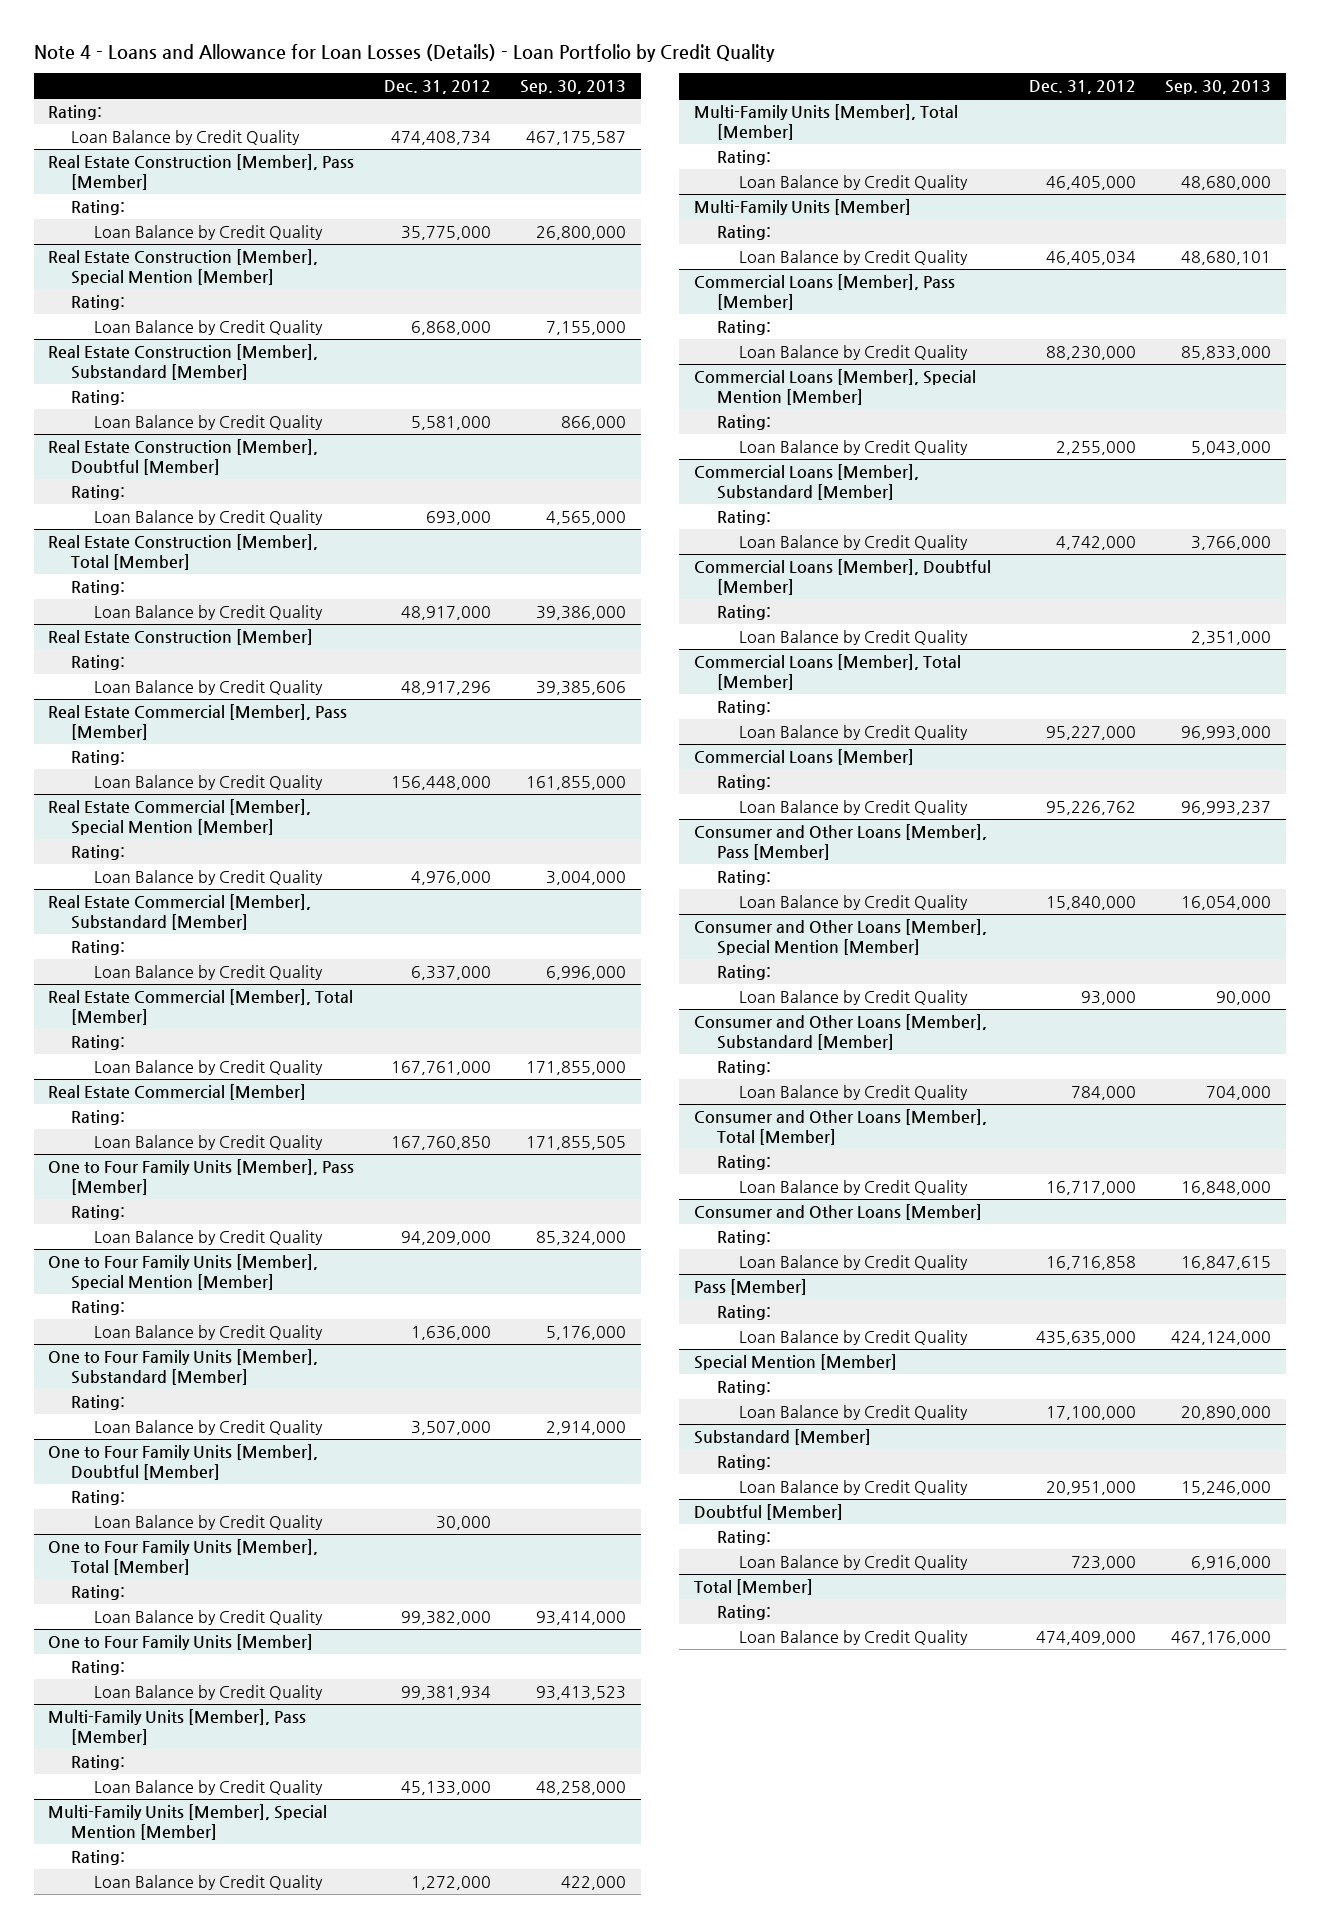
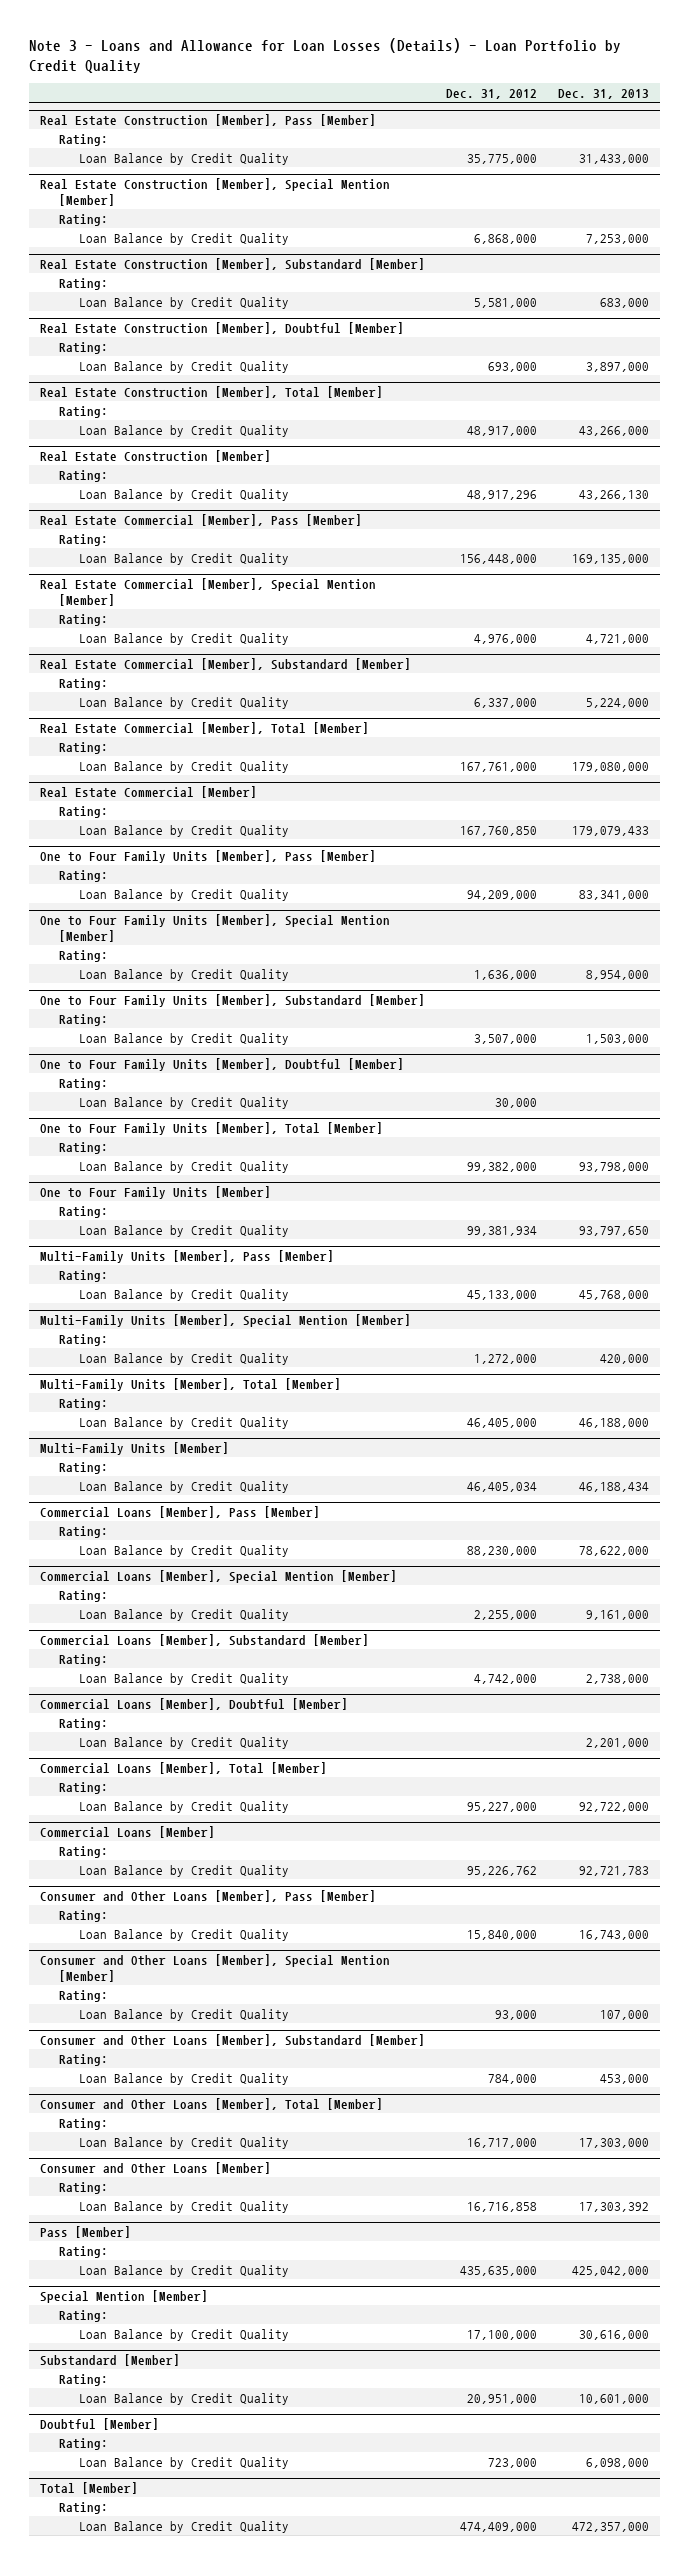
[33,43,775,62] Note 4 - Loans and Allowance for Loan Losses (Details) - Loan Portfolio by Credit Quality -> [29,37,622,74] Note 3 - Loans and Allowance for Loan Losses (Details) - Loan Portfolio by Credit Quality
[519,80,626,95] Sep. 30, 2013 -> none
none -> [558,89,650,100] Dec. 31, 2013
[48,104,103,120] Rating: -> none
[71,129,301,145] Loan Balance by Credit Quality -> none

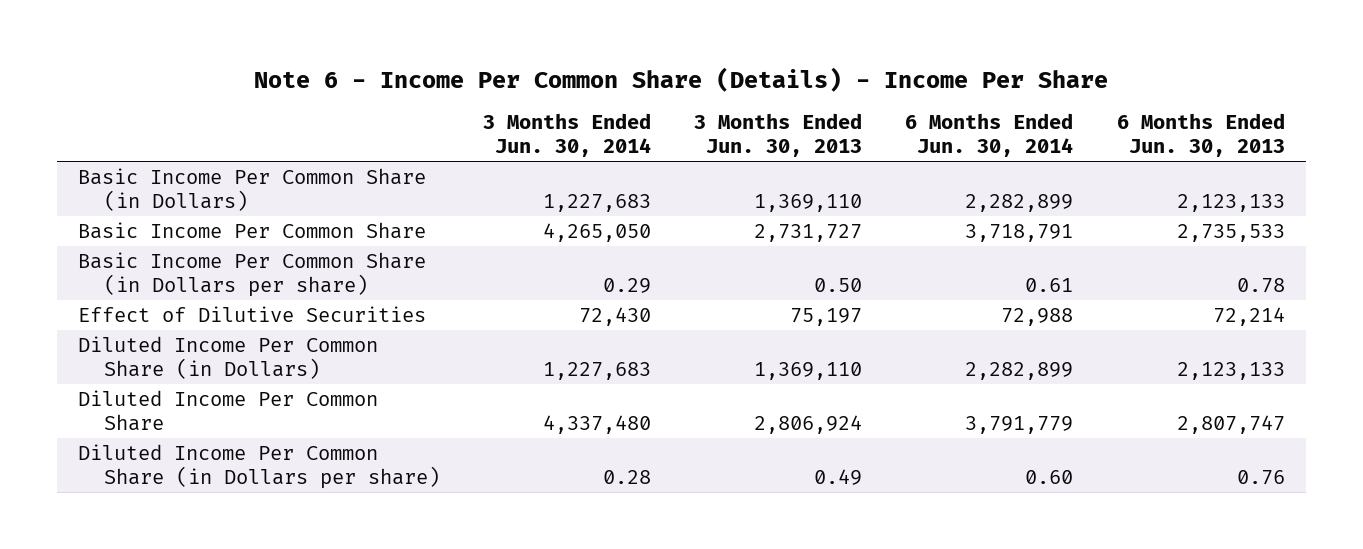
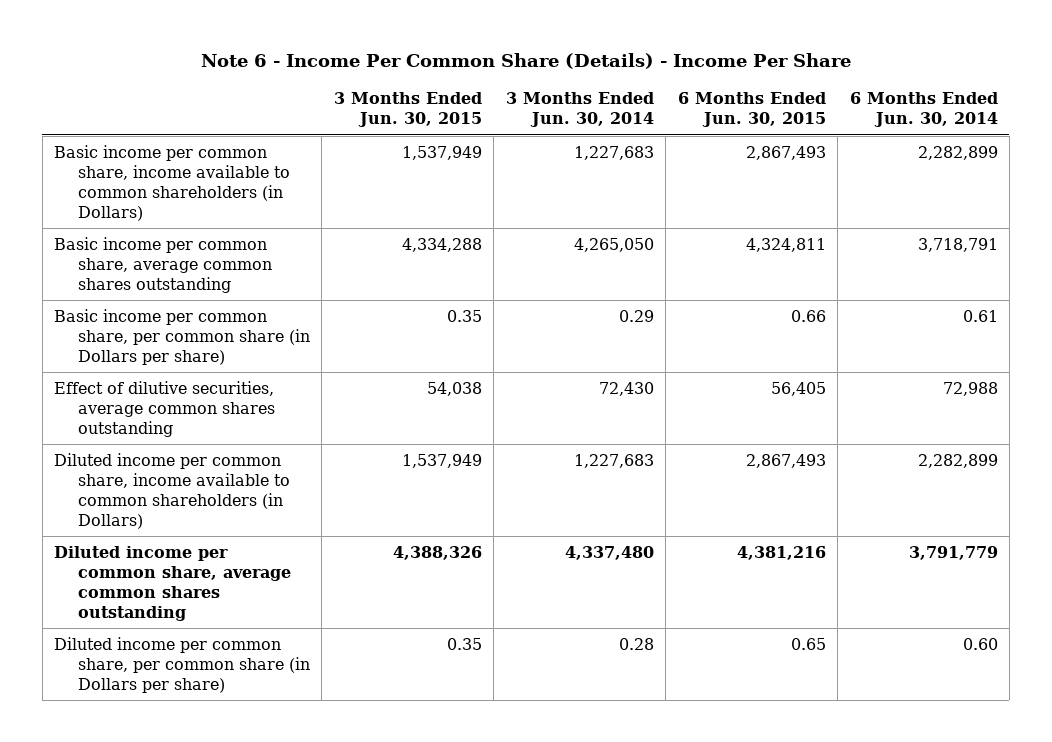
[694,113,863,158] 3 Months Ended Jun. 30, 2013 -> none
[1116,113,1285,158] 6 Months Ended Jun. 30, 2013 -> none
none -> [333,92,482,128] 3 Months Ended Jun. 30, 2015
none -> [677,92,826,128] 6 Months Ended Jun. 30, 2015
[78,167,427,212] Basic Income Per Common Share (in Dollars) -> [54,144,291,221] Basic income per common share, income available to common shareholders (in Dollars)
[78,221,427,239] Basic Income Per Common Share -> [54,236,273,293] Basic income per common share, average common shares outstanding
[78,251,427,298] Basic Income Per Common Share (in Dollars per share) -> [54,308,311,365] Basic income per common share, per common share (in Dollars per share)
[78,305,427,322] Effect of Dilutive Securities -> [54,380,276,437] Effect of dilutive securities, average common shares outstanding
[78,335,379,380] Diluted Income Per Common Share (in Dollars) -> [54,452,291,529] Diluted income per common share, income available to common shareholders (in Dollars)
[78,389,379,432] Diluted Income Per Common Share -> [54,545,292,621] Diluted income per common share, average common shares outstanding
[78,443,440,490] Diluted Income Per Common Share (in Dollars per share) -> [54,636,311,693] Diluted income per common share, per common share (in Dollars per share)

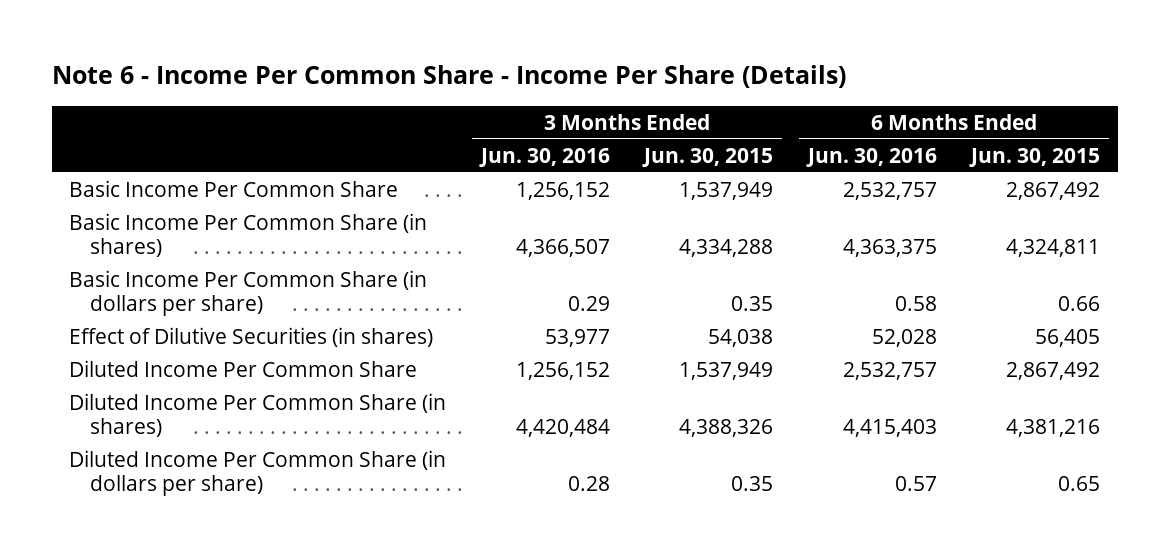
[200,52,851,69] Note 6 - Income Per Common Share (Details) - Income Per Share -> [51,65,846,89] Note 6 - Income Per Common Share - Income Per Share (Details)
[505,92,654,128] 3 Months Ended Jun. 30, 2014 -> none
[849,92,998,128] 6 Months Ended Jun. 30, 2014 -> none
none -> [478,147,610,167] Jun. 30, 2016
none -> [805,147,937,167] Jun. 30, 2016
[54,144,291,221] Basic income per common share, income available to common shareholders (in Dollars) -> [69,180,399,198] Basic Income Per Common Share
[745,145,826,160] 2,867,493 -> [1006,182,1101,201] 2,867,492
[54,236,273,293] Basic income per common share, average common shares outstanding -> [69,213,428,258] Basic Income Per Common Share (in shares)
[54,308,311,365] Basic income per common share, per common share (in Dollars per share) -> [69,270,428,317] Basic Income Per Common Share (in dollars per share)
[54,380,276,437] Effect of dilutive securities, average common shares outstanding -> [69,327,434,348] Effect of Dilutive Securities (in shares)
[54,452,291,529] Diluted income per common share, income available to common shareholders (in Dollars) -> [69,360,418,378] Diluted Income Per Common Share
[745,453,826,468] 2,867,493 -> [1006,362,1101,381] 2,867,492
[54,545,292,621] Diluted income per common share, average common shares outstanding -> [69,393,447,438] Diluted Income Per Common Share (in shares)
[54,636,311,693] Diluted income per common share, per common share (in Dollars per share) -> [69,450,447,497] Diluted Income Per Common Share (in dollars per share)

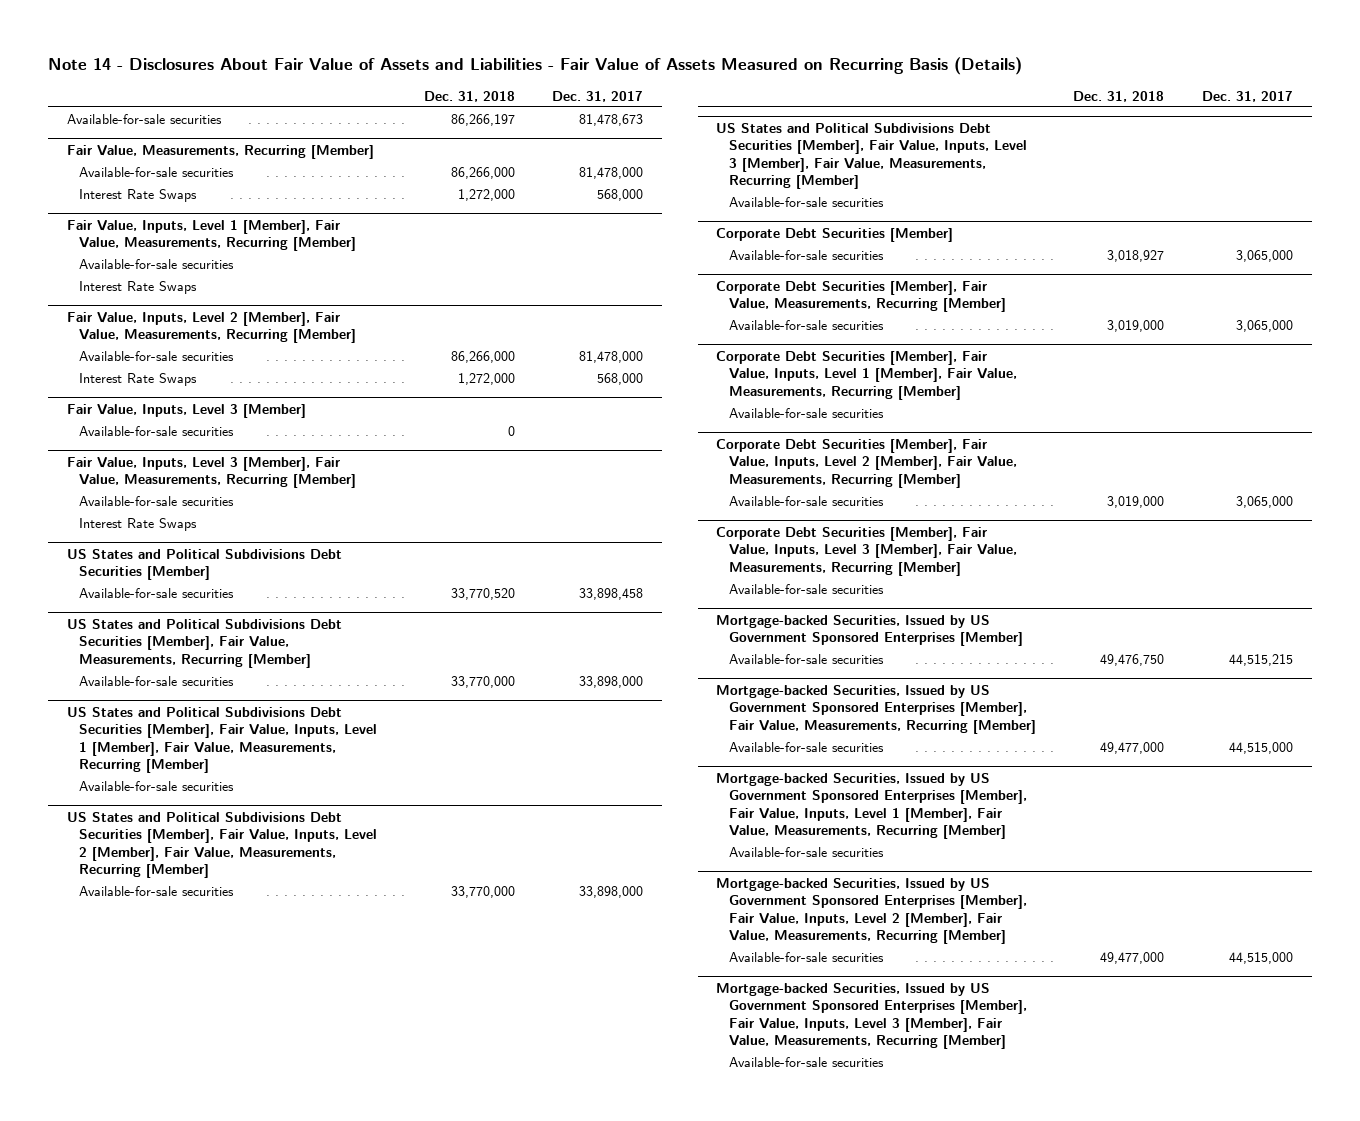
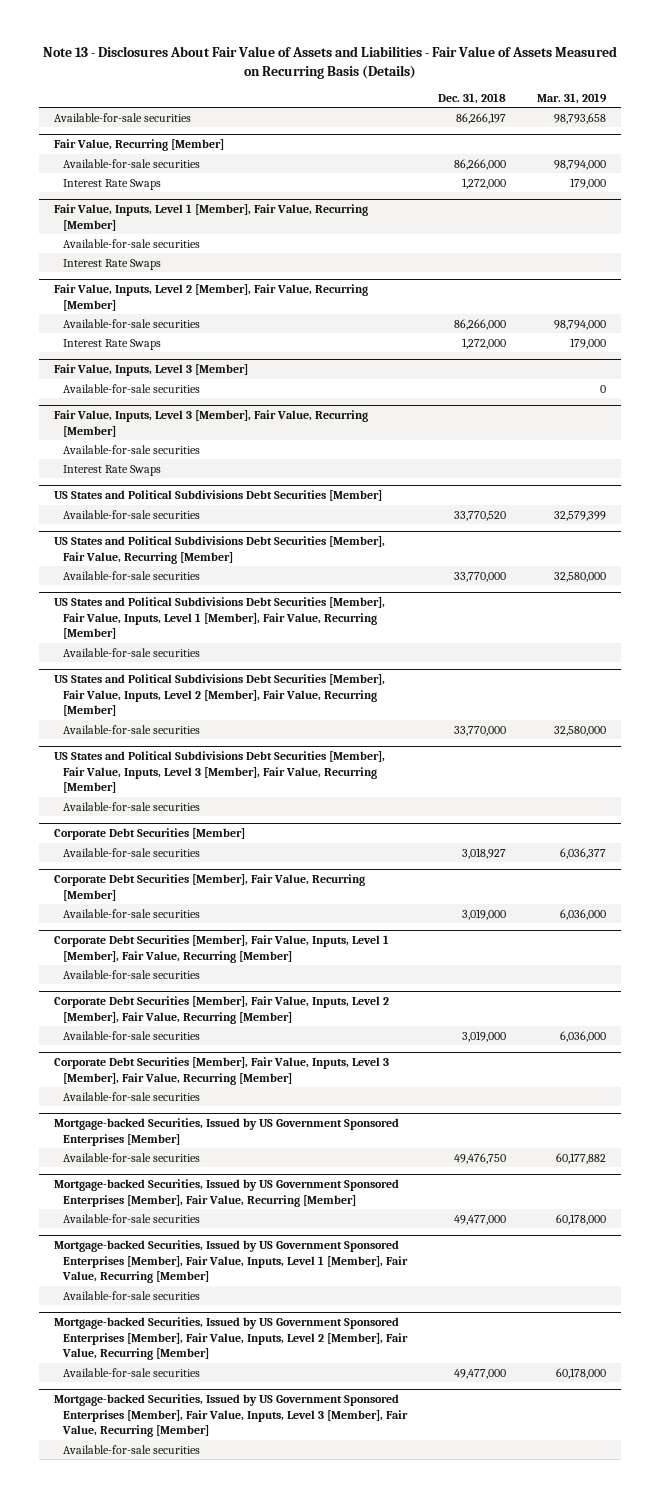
[48,57,1023,76] Note 14 - Disclosures About Fair Value of Assets and Liabilities - Fair Value of Assets Measured on Recurring Basis (Details) -> [42,46,617,79] Note 13 - Disclosures About Fair Value of Assets and Liabilities - Fair Value of Assets Measured on Recurring Basis (Details)
[552,90,644,102] Dec. 31, 2017 -> none
none -> [536,92,607,104] Mar. 31, 2019
[67,144,375,159] Fair Value, Measurements, Recurring [Member] -> [54,139,225,152] Fair Value, Recurring [Member]
[67,219,357,252] Fair Value, Inputs, Level 1 [Member], Fair Value, Measurements, Recurring [Member] -> [54,204,369,231] Fair Value, Inputs, Level 1 [Member], Fair Value, Recurring [Member]
[67,311,357,344] Fair Value, Inputs, Level 2 [Member], Fair Value, Measurements, Recurring [Member] -> [54,284,369,311] Fair Value, Inputs, Level 2 [Member], Fair Value, Recurring [Member]
[79,425,235,436] Available-for-sale securities -> none
[67,456,357,489] Fair Value, Inputs, Level 3 [Member], Fair Value, Measurements, Recurring [Member] -> none
none -> [54,410,369,437] Fair Value, Inputs, Level 3 [Member], Fair Value, Recurring [Member]
none -> [63,444,201,454] Available-for-sale securities
[67,618,343,668] US States and Political Subdivisions Debt Securities [Member], Fair Value, Measurements, Recurring [Member] -> [54,536,386,564] US States and Political Subdivisions Debt Securities [Member], Fair Value, Recurring [Member]
[67,706,378,773] US States and Political Subdivisions Debt Securities [Member], Fair Value, Inputs, Level 1 [Member], Fair Value, Measurements, Recurring [Member] -> [54,597,386,640] US States and Political Subdivisions Debt Securities [Member], Fair Value, Inputs, Level 1 [Member], Fair Value, Recurring [Member]
[67,811,378,878] US States and Political Subdivisions Debt Securities [Member], Fair Value, Inputs, Level 2 [Member], Fair Value, Measurements, Recurring [Member] -> [54,674,386,717] US States and Political Subdivisions Debt Securities [Member], Fair Value, Inputs, Level 2 [Member], Fair Value, Recurring [Member]
[716,122,1027,189] US States and Political Subdivisions Debt Securities [Member], Fair Value, Inputs, Level 3 [Member], Fair Value, Measurements, Recurring [Member] -> [54,751,386,794] US States and Political Subdivisions Debt Securities [Member], Fair Value, Inputs, Level 3 [Member], Fair Value, Recurring [Member]
[716,280,1006,313] Corporate Debt Securities [Member], Fair Value, Measurements, Recurring [Member] -> [54,874,366,901] Corporate Debt Securities [Member], Fair Value, Recurring [Member]
[716,350,1017,400] Corporate Debt Securities [Member], Fair Value, Inputs, Level 1 [Member], Fair Value, Measurements, Recurring [Member] -> [54,935,390,963] Corporate Debt Securities [Member], Fair Value, Inputs, Level 1 [Member], Fair Value, Recurring [Member]
[716,438,1017,488] Corporate Debt Securities [Member], Fair Value, Inputs, Level 2 [Member], Fair Value, Measurements, Recurring [Member] -> [54,996,390,1024] Corporate Debt Securities [Member], Fair Value, Inputs, Level 2 [Member], Fair Value, Recurring [Member]
[716,526,1017,576] Corporate Debt Securities [Member], Fair Value, Inputs, Level 3 [Member], Fair Value, Measurements, Recurring [Member] -> [54,1057,390,1085] Corporate Debt Securities [Member], Fair Value, Inputs, Level 3 [Member], Fair Value, Recurring [Member]
[716,684,1036,734] Mortgage-backed Securities, Issued by US Government Sponsored Enterprises [Member], Fair Value, Measurements, Recurring [Member] -> [54,1179,400,1207] Mortgage-backed Securities, Issued by US Government Sponsored Enterprises [Member], Fair Value, Recurring [Member]
[716,772,1027,839] Mortgage-backed Securities, Issued by US Government Sponsored Enterprises [Member], Fair Value, Inputs, Level 1 [Member], Fair Value, Measurements, Recurring [Member] -> [54,1240,409,1284] Mortgage-backed Securities, Issued by US Government Sponsored Enterprises [Member], Fair Value, Inputs, Level 1 [Member], Fair Value, Recurring [Member]
[716,877,1027,944] Mortgage-backed Securities, Issued by US Government Sponsored Enterprises [Member], Fair Value, Inputs, Level 2 [Member], Fair Value, Measurements, Recurring [Member] -> [54,1317,409,1361] Mortgage-backed Securities, Issued by US Government Sponsored Enterprises [Member], Fair Value, Inputs, Level 2 [Member], Fair Value, Recurring [Member]
[716,982,1027,1049] Mortgage-backed Securities, Issued by US Government Sponsored Enterprises [Member], Fair Value, Inputs, Level 3 [Member], Fair Value, Measurements, Recurring [Member] -> [54,1394,409,1438] Mortgage-backed Securities, Issued by US Government Sponsored Enterprises [Member], Fair Value, Inputs, Level 3 [Member], Fair Value, Recurring [Member]

